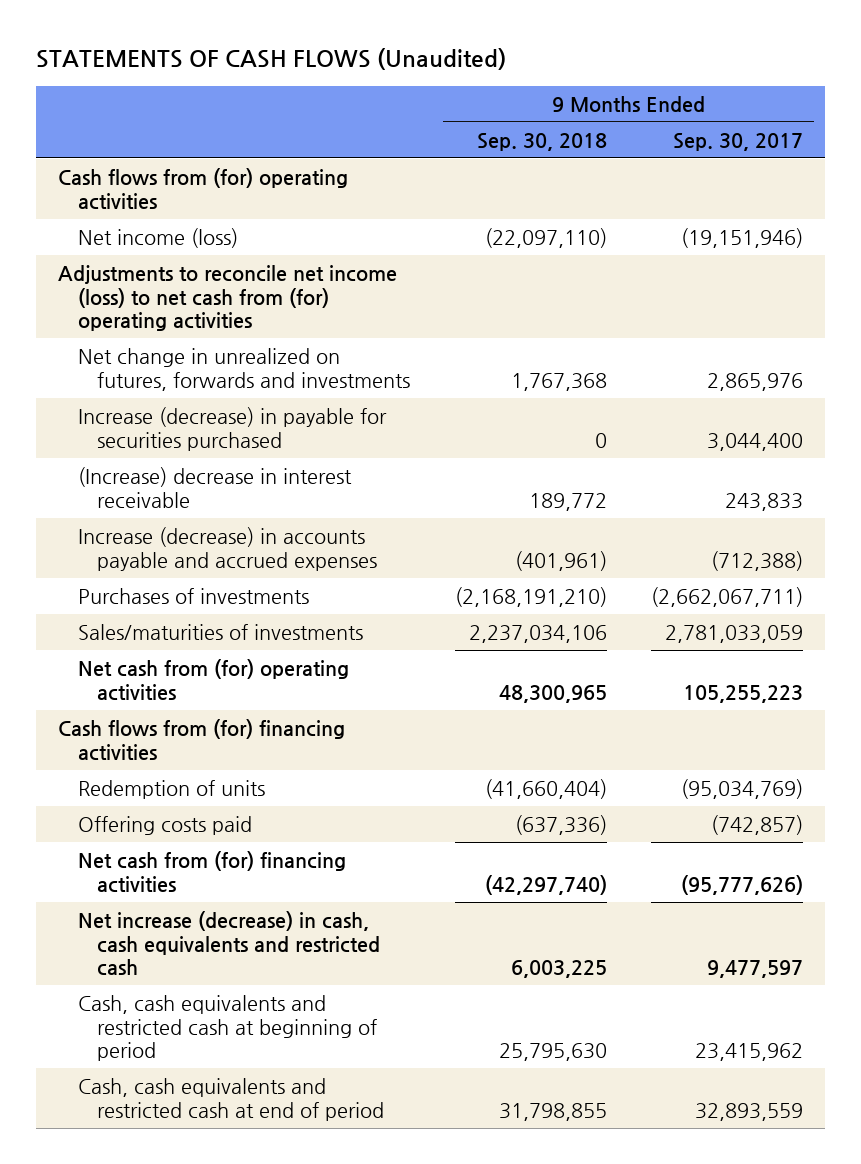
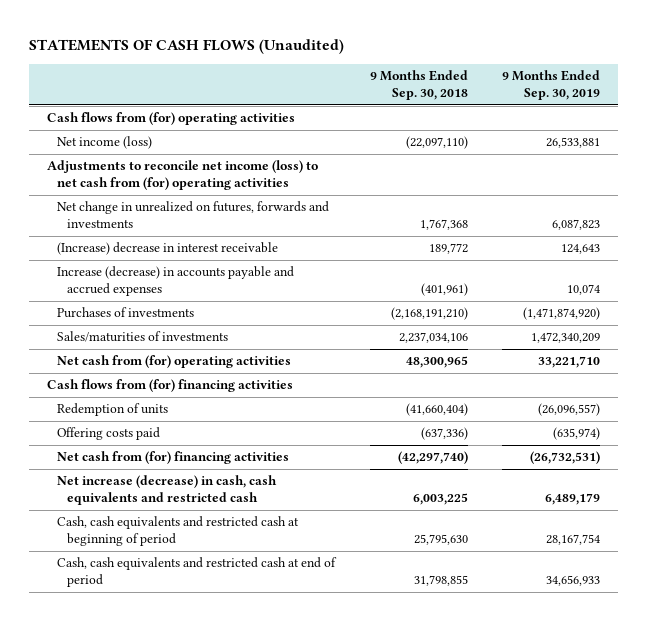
[672,132,803,151] Sep. 30, 2017 -> none
none -> [502,69,601,101] 9 Months Ended Sep. 30, 2019
[77,406,387,451] Increase (decrease) in payable for securities purchased -> none

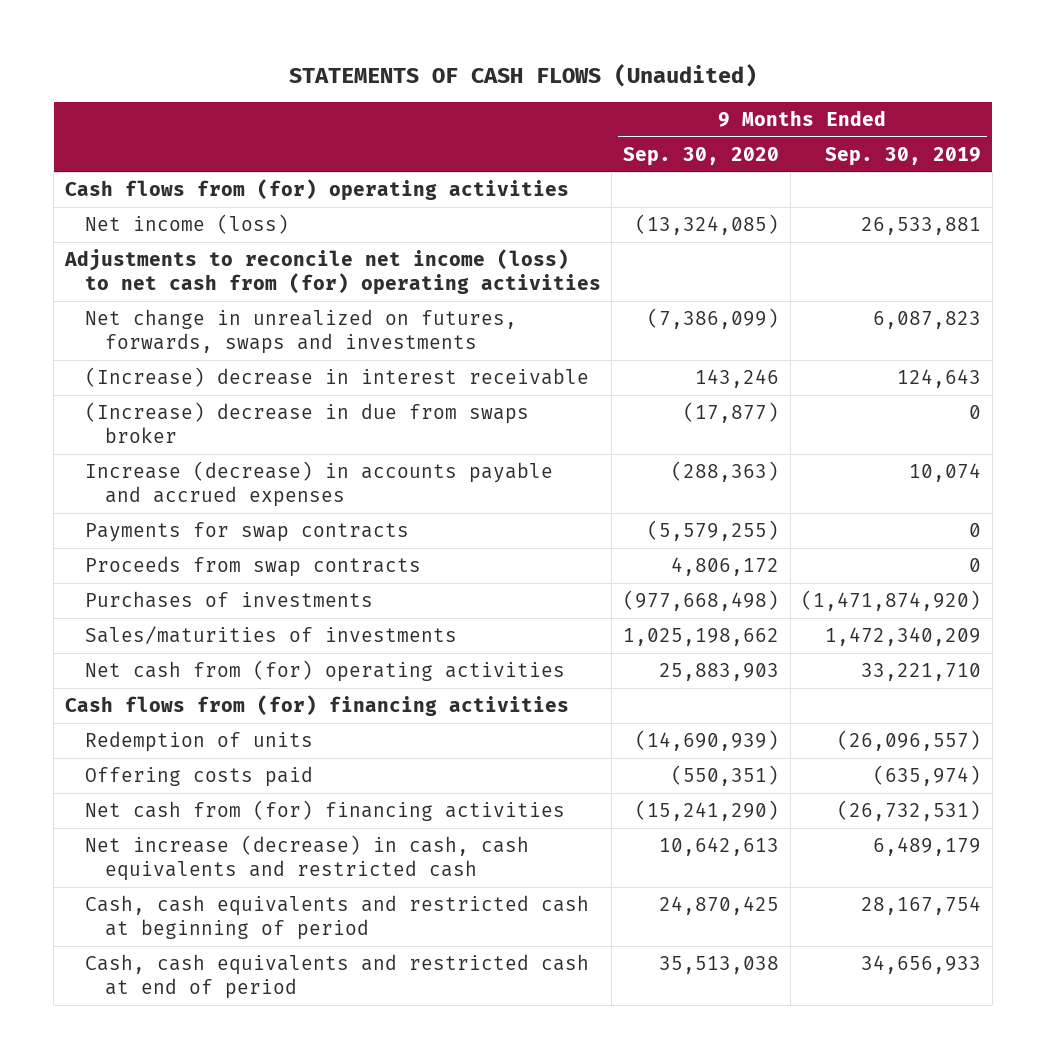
[369,69,468,101] 9 Months Ended Sep. 30, 2018 -> none
none -> [623,146,780,166] Sep. 30, 2020
[56,201,329,229] Net change in unrealized on futures, forwards and investments -> [84,308,517,355] Net change in unrealized on futures, forwards, swaps and investments
none -> [84,401,529,444] (Increase) decrease in due from swaps broker
none -> [84,521,409,542] Payments for swap contracts
none -> [84,555,421,577] Proceeds from swap contracts

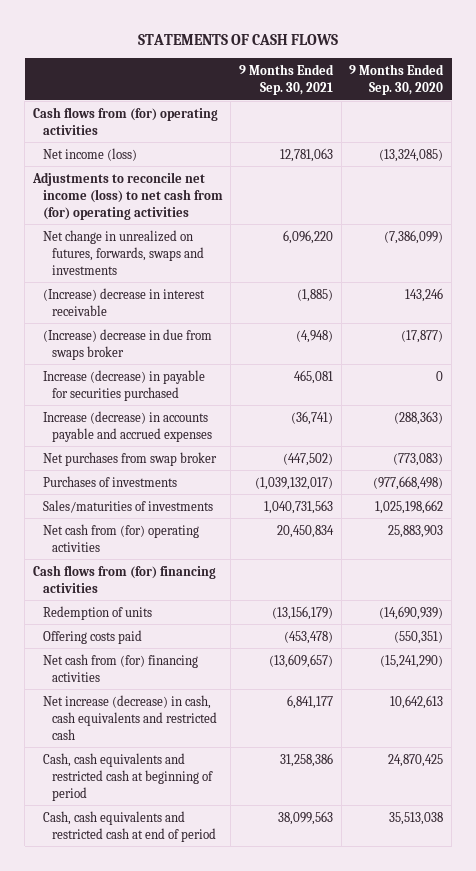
[289,64,758,88] STATEMENTS OF CASH FLOWS (Unaudited) -> [138,34,339,46] STATEMENTS OF CASH FLOWS
[825,146,982,166] Sep. 30, 2019 -> none
none -> [238,63,334,95] 9 Months Ended Sep. 30, 2021
none -> [42,369,205,401] Increase (decrease) in payable for securities purchased
[84,521,409,542] Payments for swap contracts -> none
[84,555,421,577] Proceeds from swap contracts -> none
none -> [42,451,217,466] Net purchases from swap broker

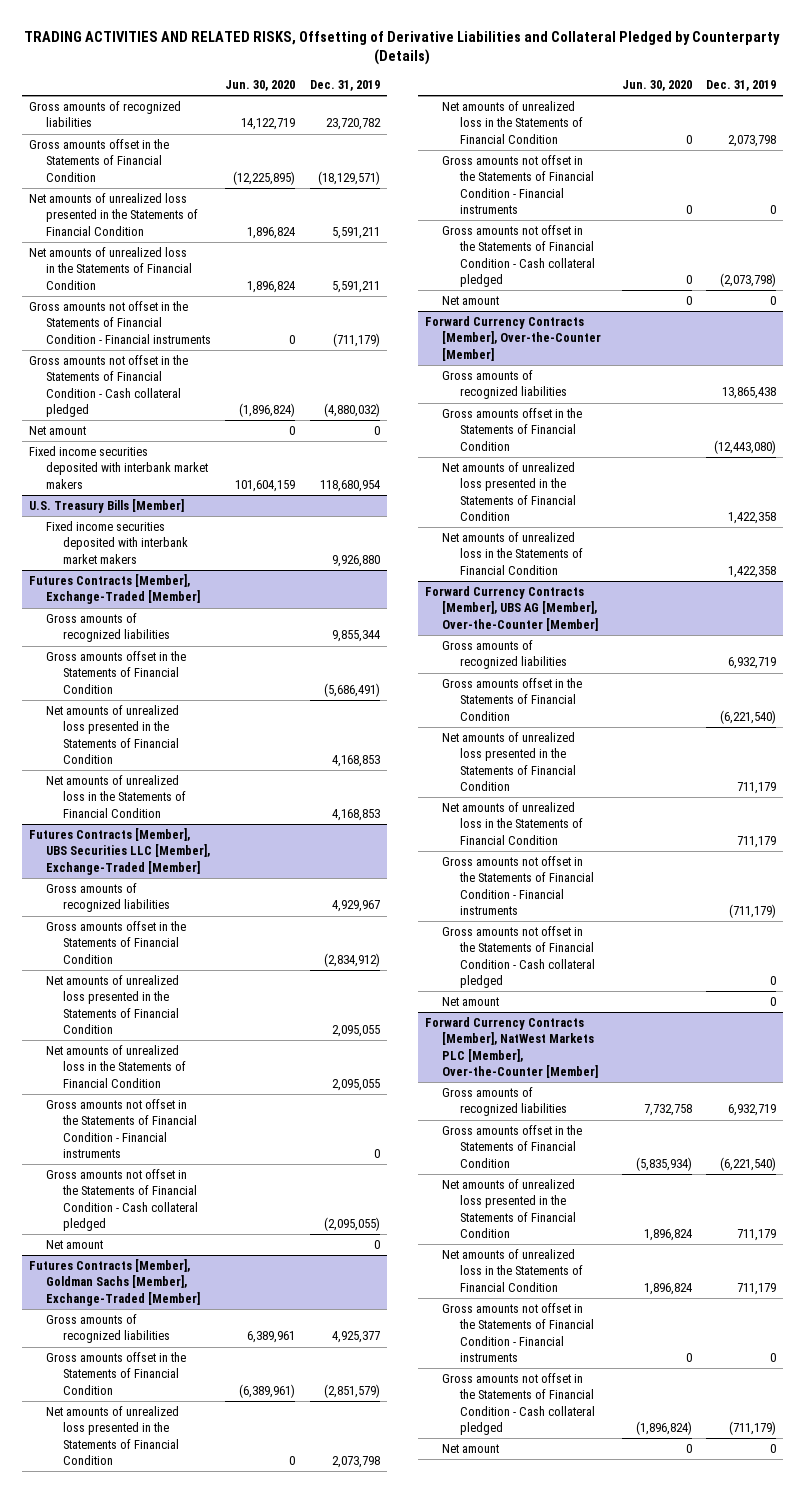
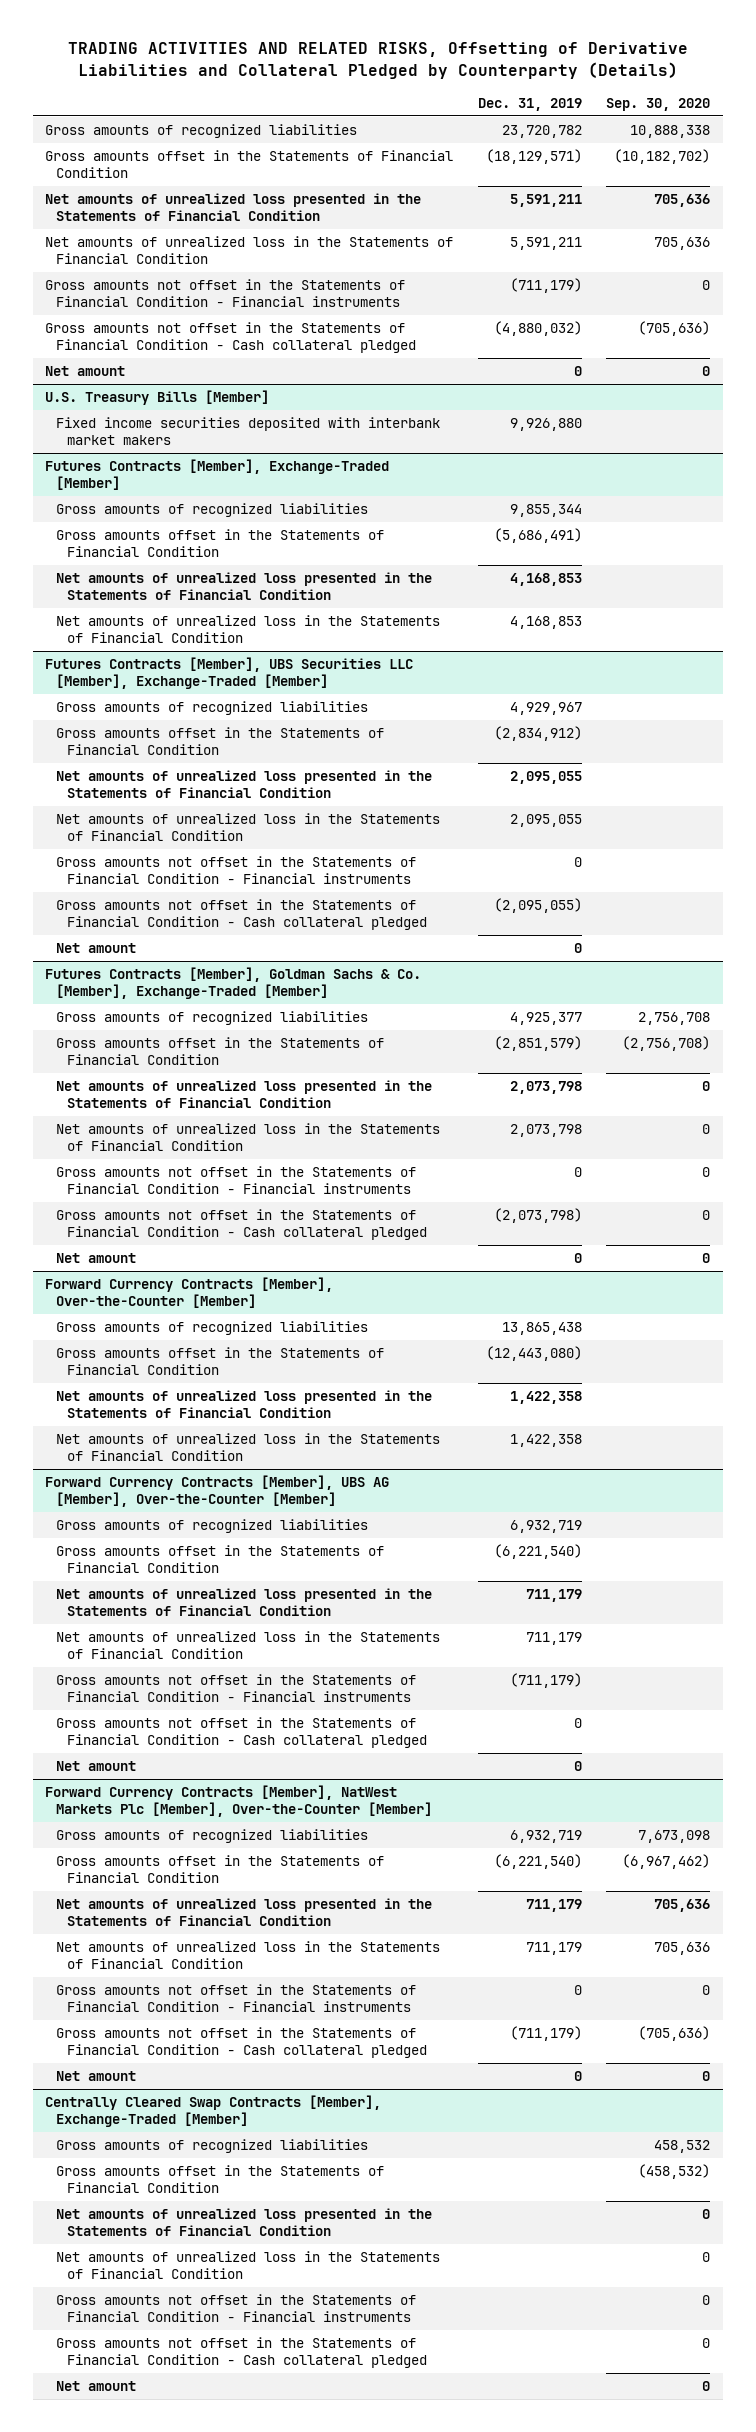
[225,80,296,92] Jun. 30, 2020 -> none
none -> [606,97,711,111] Sep. 30, 2020
[29,446,209,489] Fixed income securities deposited with interbank market makers -> none
[29,1259,201,1306] Futures Contracts [Member], Goldman Sachs [Member], Exchange-Traded [Member] -> [45,967,422,1000] Futures Contracts [Member], Goldman Sachs & Co. [Member], Exchange-Traded [Member]
[425,1017,599,1078] Forward Currency Contracts [Member], NatWest Markets PLC [Member], Over-the-Counter [Member] -> [45,1785,433,1818] Forward Currency Contracts [Member], NatWest Markets Plc [Member], Over-the-Counter [Member]
none -> [45,2095,382,2128] Centrally Cleared Swap Contracts [Member], Exchange-Traded [Member]
none -> [56,2139,369,2154] Gross amounts of recognized liabilities
none -> [56,2165,385,2194] Gross amounts offset in the Statements of Financial Condition
none -> [56,2208,433,2237] Net amounts of unrealized loss presented in the Statements of Financial Condition
none -> [56,2251,441,2280] Net amounts of unrealized loss in the Statements of Financial Condition
none -> [56,2294,417,2323] Gross amounts not offset in the Statements of Financial Condition - Financial instruments
none -> [56,2337,427,2369] Gross amounts not offset in the Statements of Financial Condition - Cash collateral pledged
none -> [56,2381,137,2392] Net amount

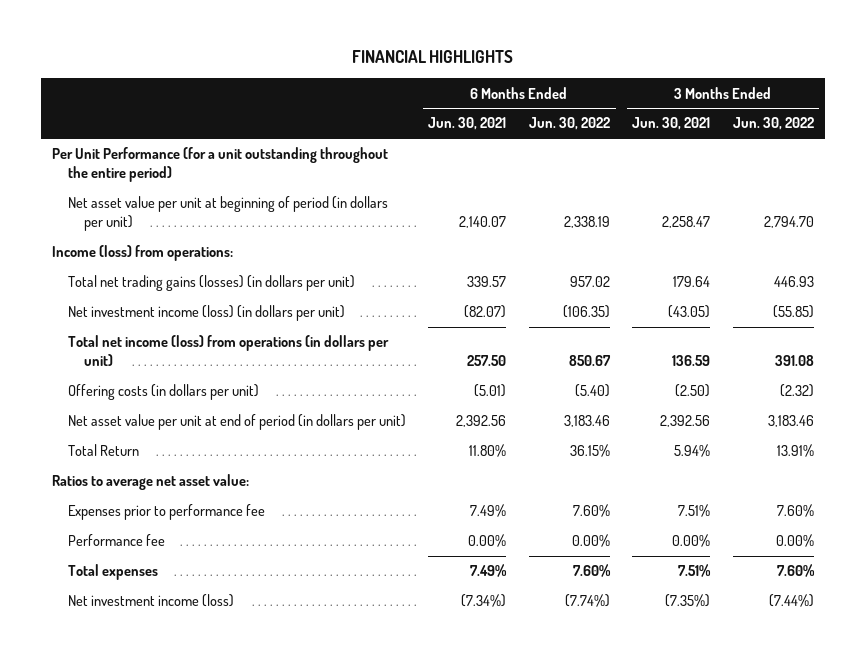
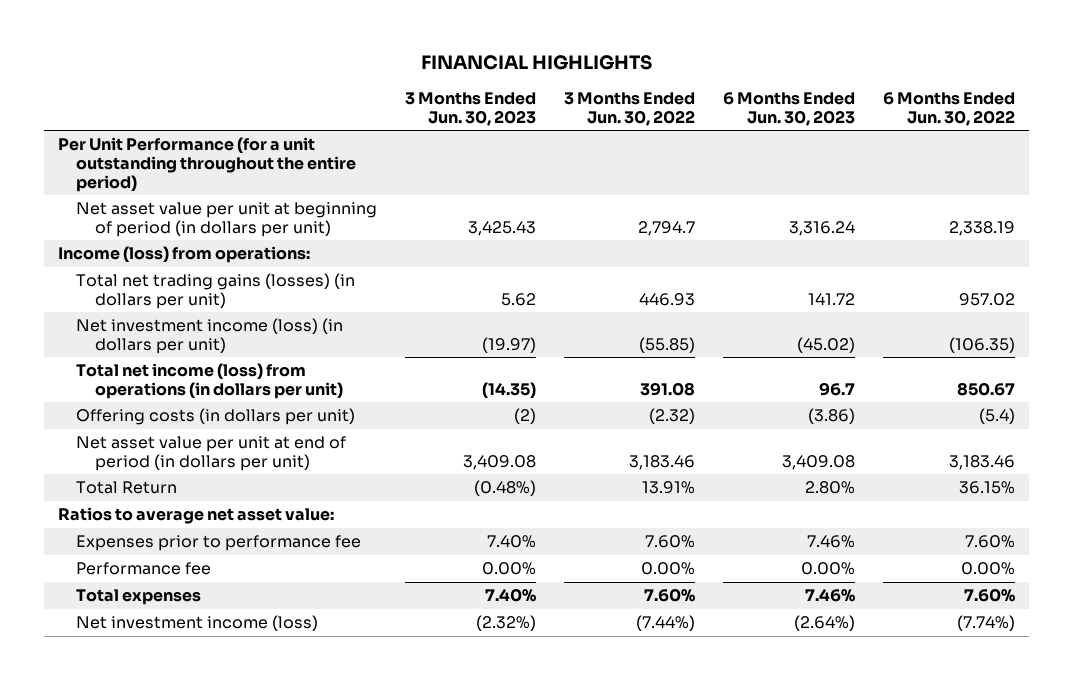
[428,117,507,131] Jun. 30, 2021 -> none
[632,117,711,131] Jun. 30, 2021 -> none
none -> [405,92,537,126] 3 Months Ended Jun. 30, 2023
none -> [723,92,856,126] 6 Months Ended Jun. 30, 2023
[763,216,814,229] 2,794.70 -> [638,220,696,236] 2,794.7
[574,384,610,398] (5.40) -> [979,408,1016,425] (5.4)

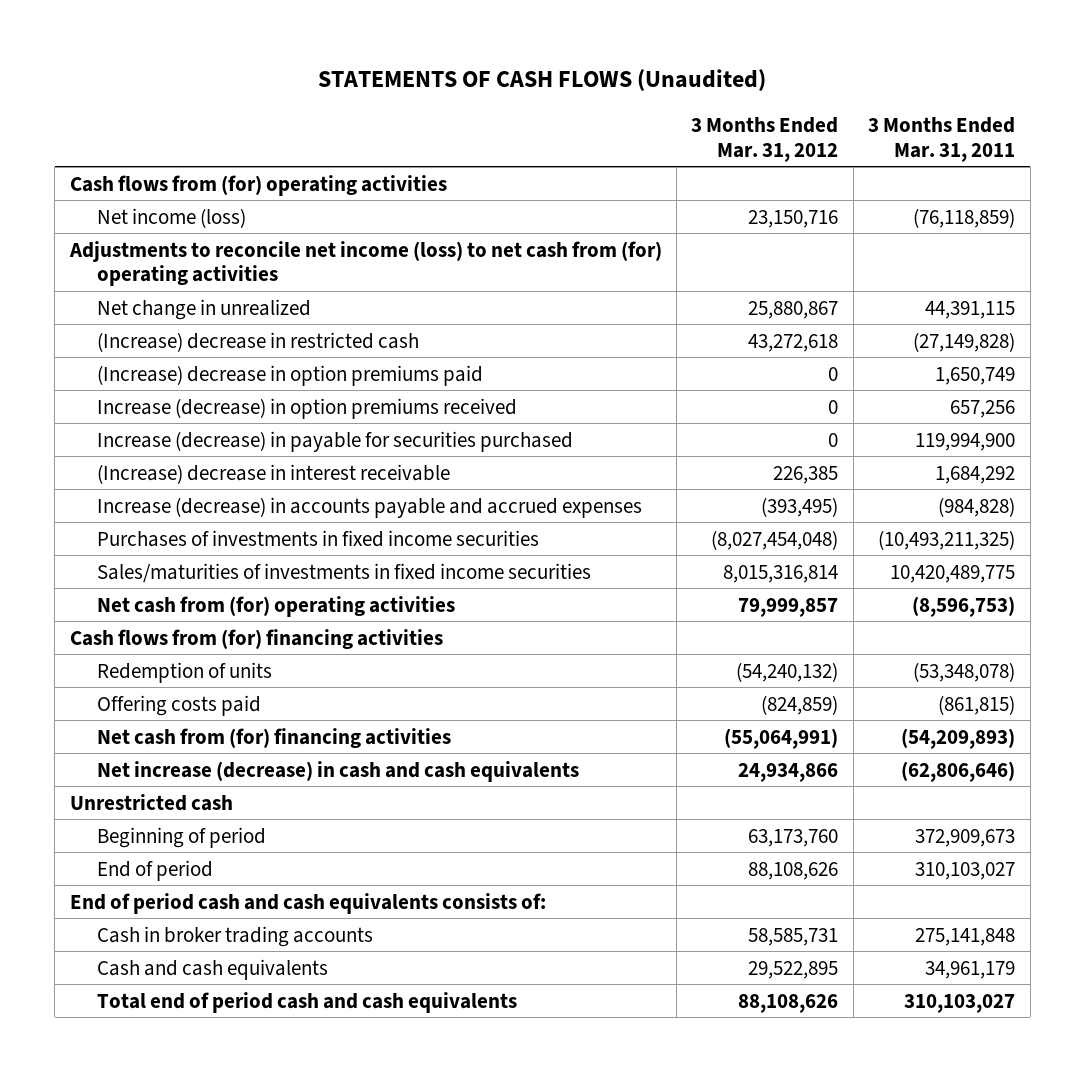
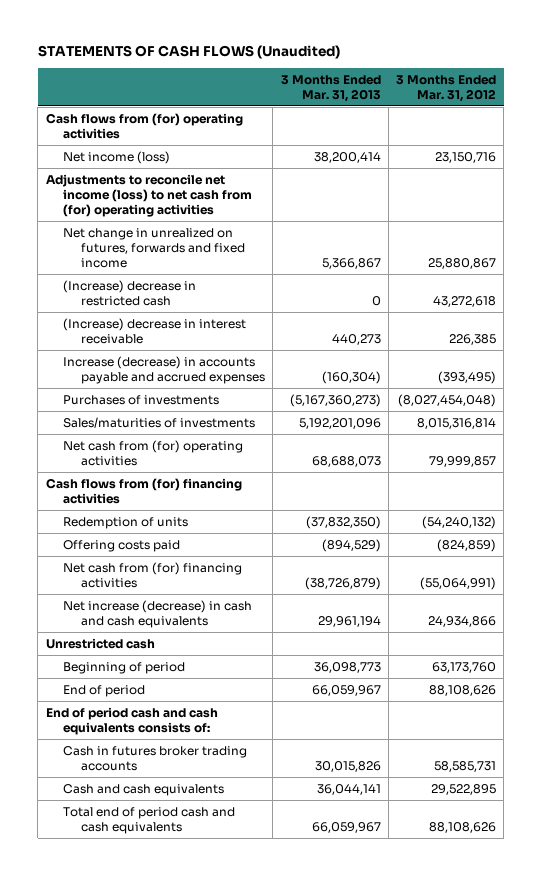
[868,116,1016,162] 3 Months Ended Mar. 31, 2011 -> none
none -> [280,74,381,102] 3 Months Ended Mar. 31, 2013
[96,298,311,320] Net change in unrealized -> [63,227,246,268] Net change in unrealized on futures, forwards and fixed income
[96,364,483,386] (Increase) decrease in option premiums paid -> none
[96,397,517,419] Increase (decrease) in option premiums received -> none
[96,430,573,452] Increase (decrease) in payable for securities purchased -> none
[96,529,539,547] Purchases of investments in fixed income securities -> [63,394,220,405] Purchases of investments
[96,562,591,583] Sales/maturities of investments in fixed income securities -> [63,416,256,428] Sales/maturities of investments
[96,925,373,947] Cash in broker trading accounts -> [63,745,248,771] Cash in futures broker trading accounts

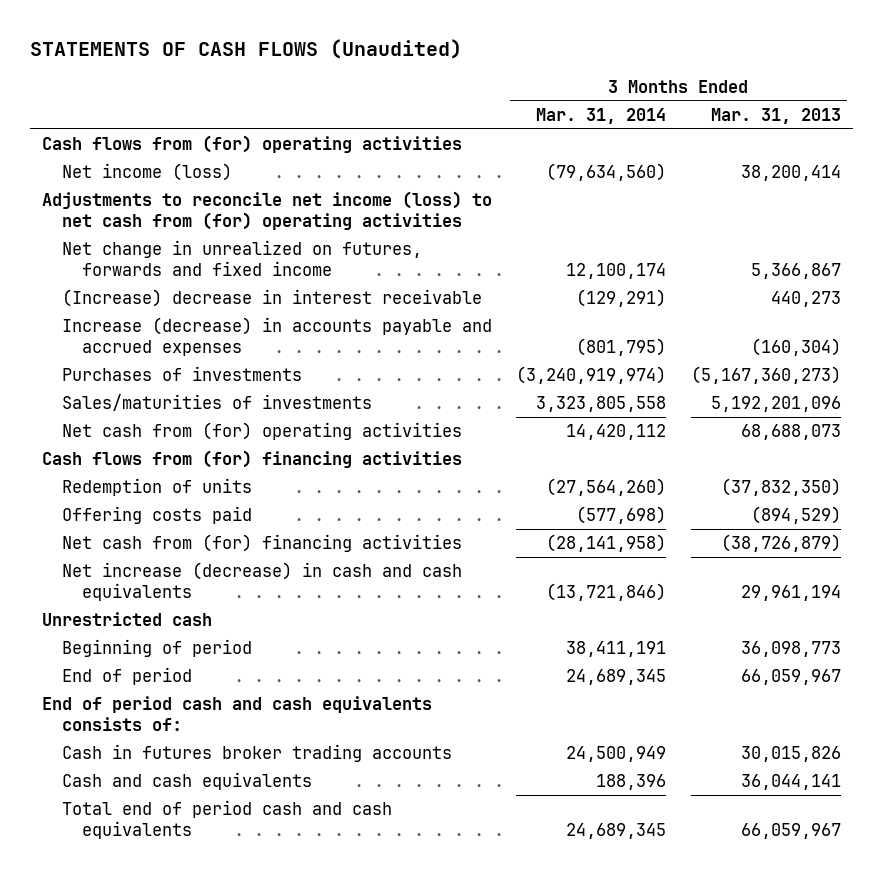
[395,74,496,102] 3 Months Ended Mar. 31, 2012 -> none
none -> [536,107,667,124] Mar. 31, 2014
[63,279,197,306] (Increase) decrease in restricted cash -> none

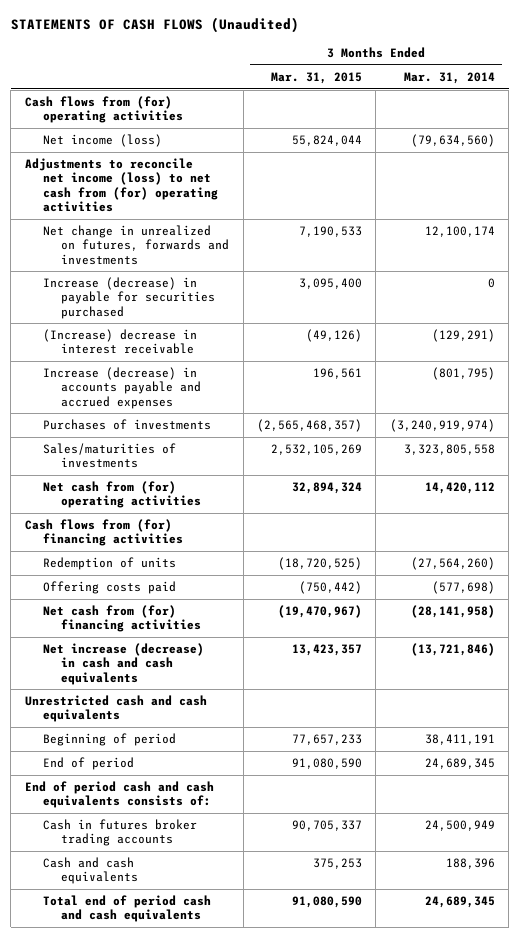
[710,107,841,124] Mar. 31, 2013 -> none
none -> [270,71,362,84] Mar. 31, 2015
[61,240,422,277] Net change in unrealized on futures, forwards and fixed income -> [42,225,230,265] Net change in unrealized on futures, forwards and investments
none -> [42,277,216,319] Increase (decrease) in payable for securities purchased
[41,612,212,627] Unrestricted cash -> [24,695,207,723] Unrestricted cash and cash equivalents

